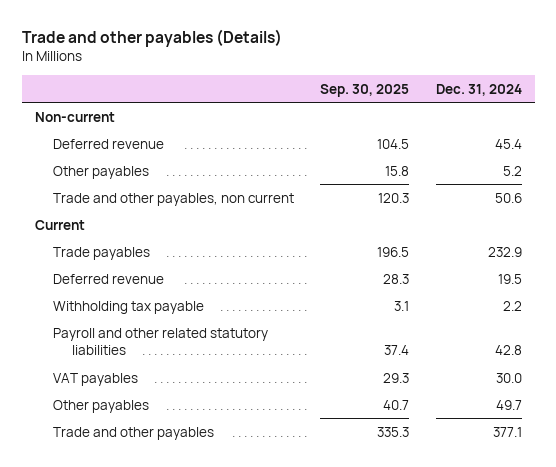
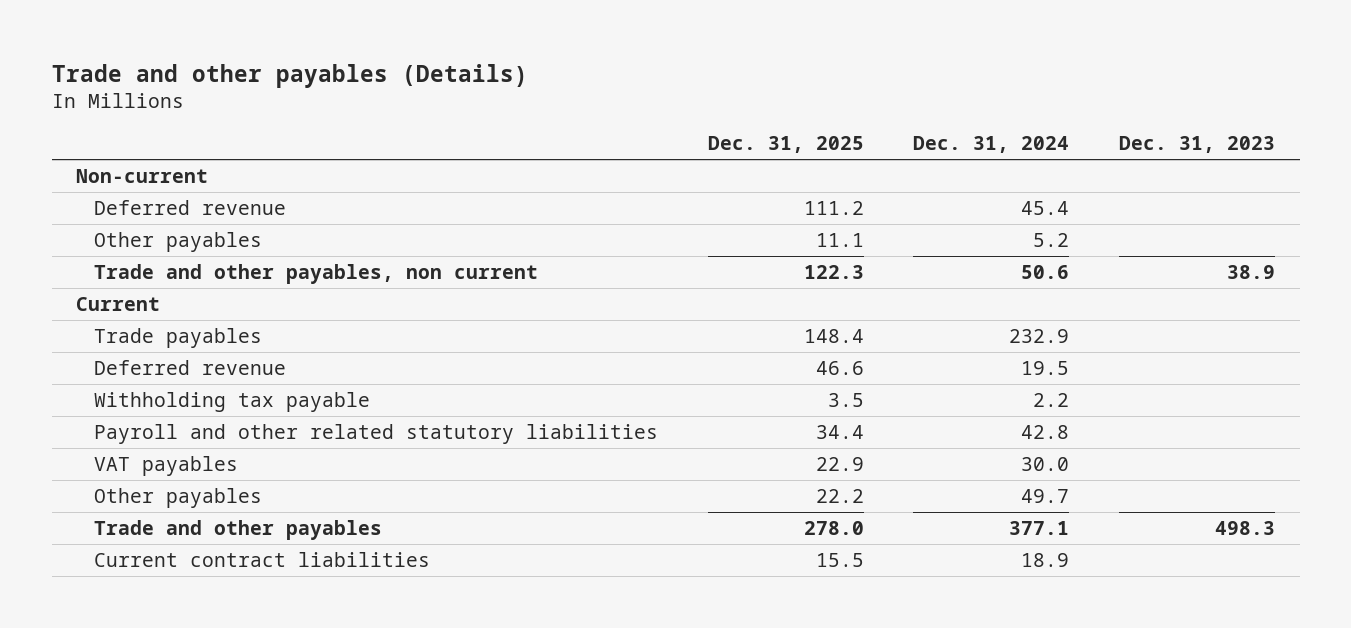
[320,83,410,97] Sep. 30, 2025 -> none
none -> [707,136,864,154] Dec. 31, 2025
none -> [1118,136,1275,154] Dec. 31, 2023
none -> [94,551,431,567] Current contract liabilities

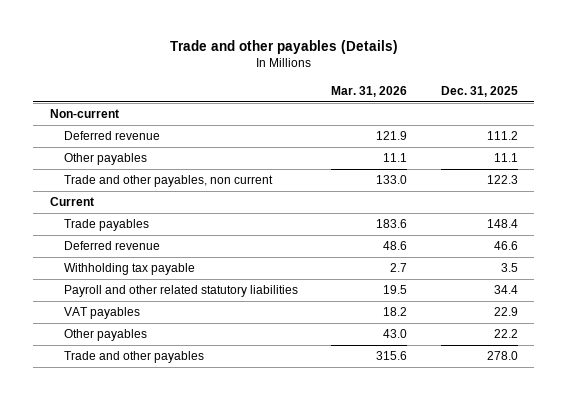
[913,136,1070,154] Dec. 31, 2024 -> none
[1118,136,1275,154] Dec. 31, 2023 -> none
none -> [331,85,408,97] Mar. 31, 2026
[94,551,431,567] Current contract liabilities -> none

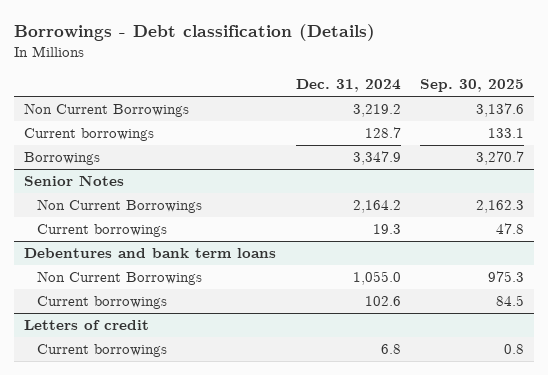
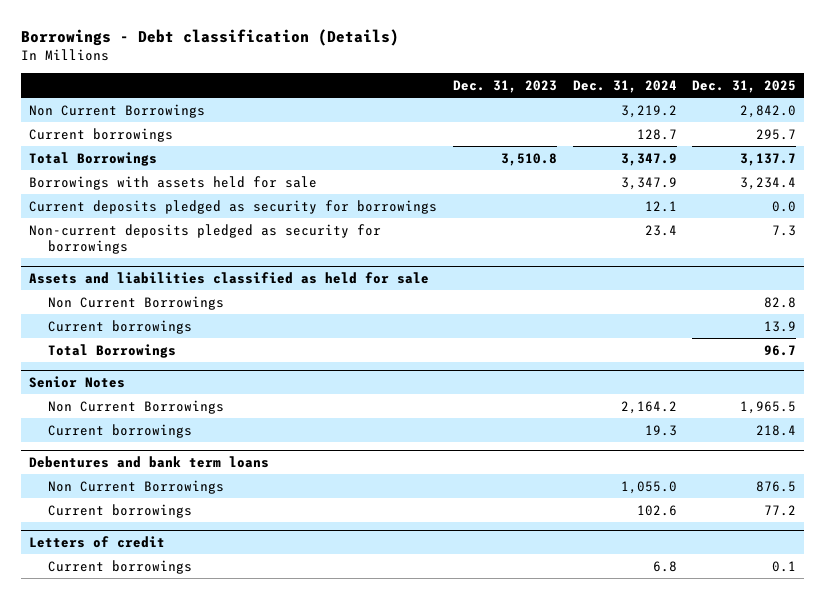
[420,78,525,92] Sep. 30, 2025 -> none
none -> [452,79,557,93] Dec. 31, 2023
none -> [692,79,797,93] Dec. 31, 2025
[23,152,100,166] Borrowings -> [29,151,158,166] Total Borrowings
none -> [29,175,318,190] Borrowings with assets held for sale
none -> [29,199,438,214] Current deposits pledged as security for borrowings
none -> [29,223,382,254] Non-current deposits pledged as security for borrowings
none -> [29,271,430,284] Assets and liabilities classified as held for sale
none -> [48,295,225,310] Non Current Borrowings
none -> [48,319,193,334] Current borrowings
none -> [48,343,177,358] Total Borrowings

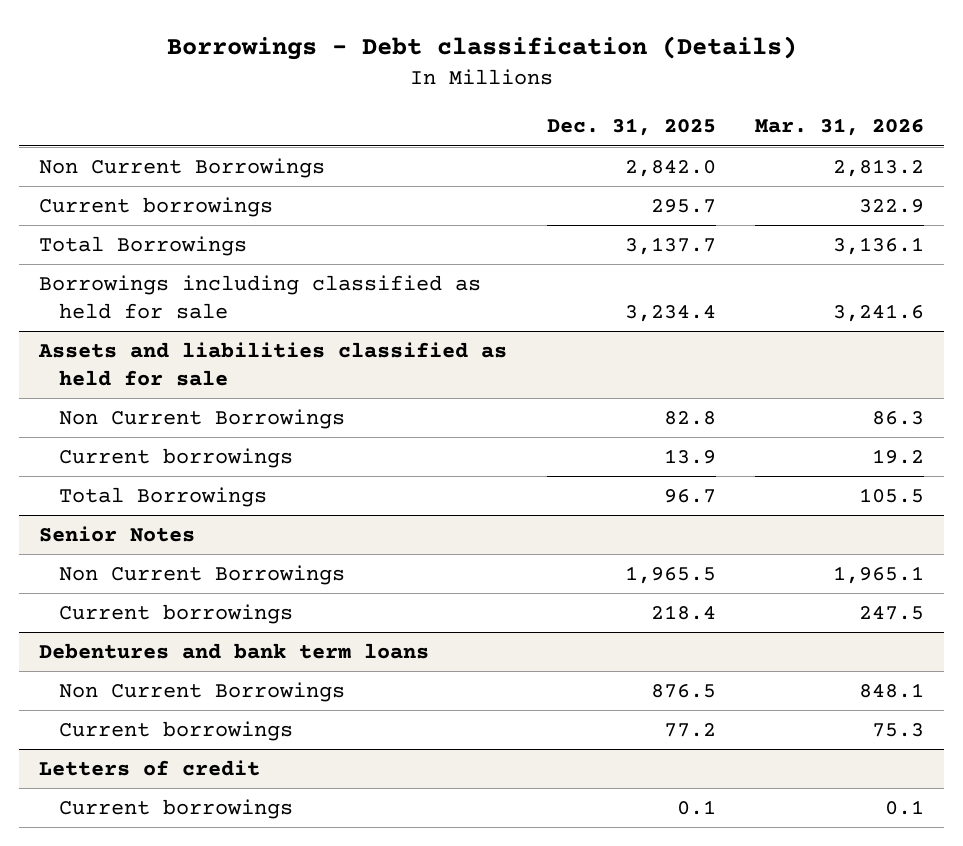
[452,79,557,93] Dec. 31, 2023 -> none
[572,79,677,93] Dec. 31, 2024 -> none
none -> [755,118,925,137] Mar. 31, 2026
[29,199,438,214] Current deposits pledged as security for borrowings -> none
[29,223,382,254] Non-current deposits pledged as security for borrowings -> none
[29,175,318,190] Borrowings with assets held for sale -> [39,275,482,319] Borrowings including classified as held for sale

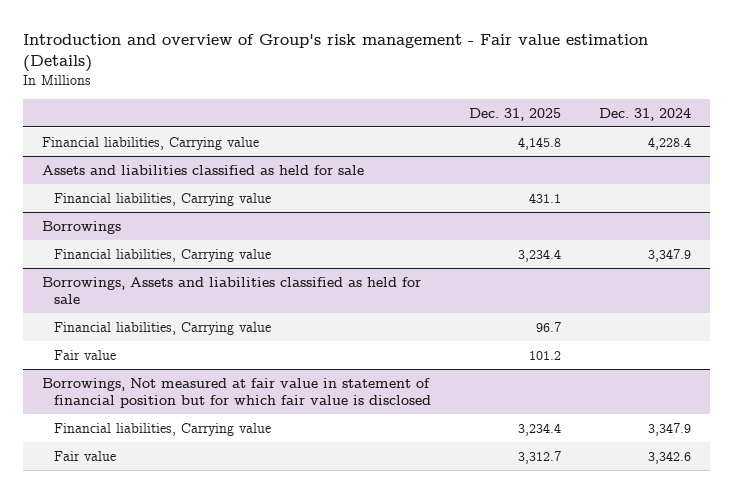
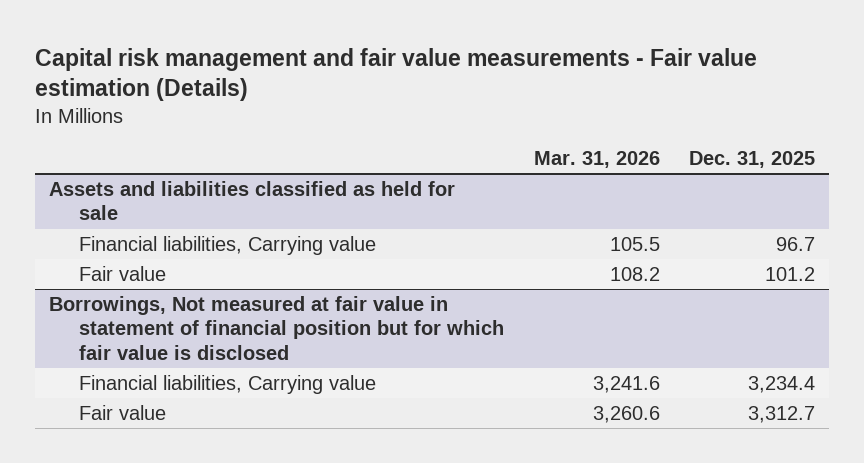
[22,33,648,73] Introduction and overview of Group's risk management - Fair value estimation (Details) -> [34,47,757,102] Capital risk management and fair value measurements - Fair value estimation (Details)
[598,107,691,121] Dec. 31, 2024 -> none
none -> [533,150,660,168] Mar. 31, 2026
[41,136,259,150] Financial liabilities, Carrying value -> none
[53,192,271,206] Financial liabilities, Carrying value -> none
[41,220,121,234] Borrowings -> none
[53,248,271,262] Financial liabilities, Carrying value -> none
[41,276,421,305] Borrowings, Assets and liabilities classified as held for sale -> none

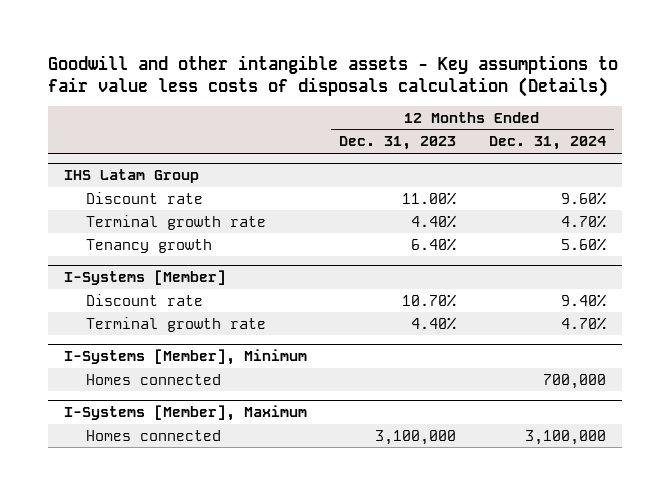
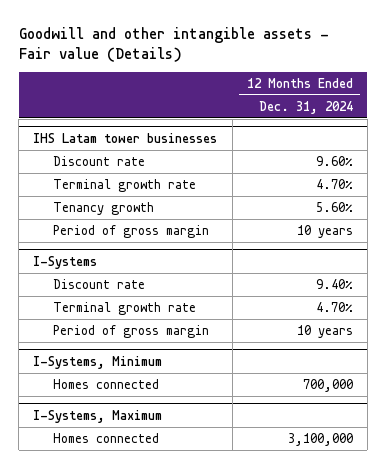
[47,54,618,98] Goodwill and other intangible assets - Key assumptions to fair value less costs of disposals calculation (Details) -> [18,26,329,62] Goodwill and other intangible assets - Fair value (Details)
[339,136,457,151] Dec. 31, 2023 -> none
[63,168,199,183] IHS Latam Group -> [33,132,218,143] IHS Latam tower businesses
none -> [52,224,209,238] Period of gross margin
[63,269,226,285] I-Systems [Member] -> [33,255,98,269] I-Systems
none -> [52,324,209,338] Period of gross margin
[63,348,307,365] I-Systems [Member], Minimum -> [33,355,163,369] I-Systems, Minimum
[63,404,307,421] I-Systems [Member], Maximum -> [33,409,163,423] I-Systems, Maximum

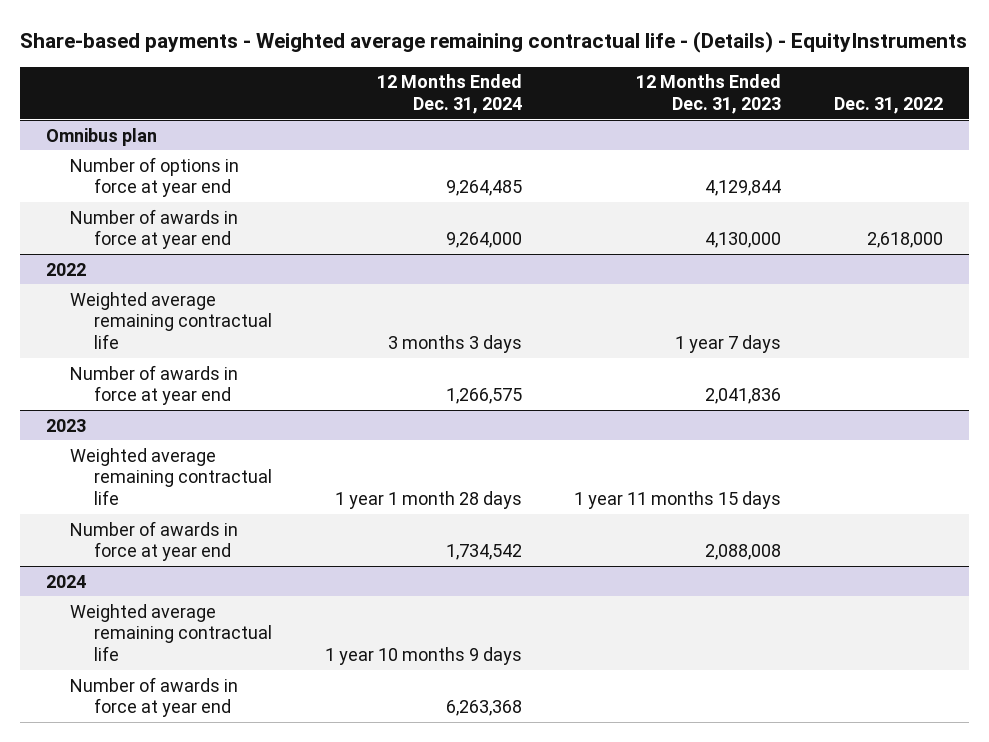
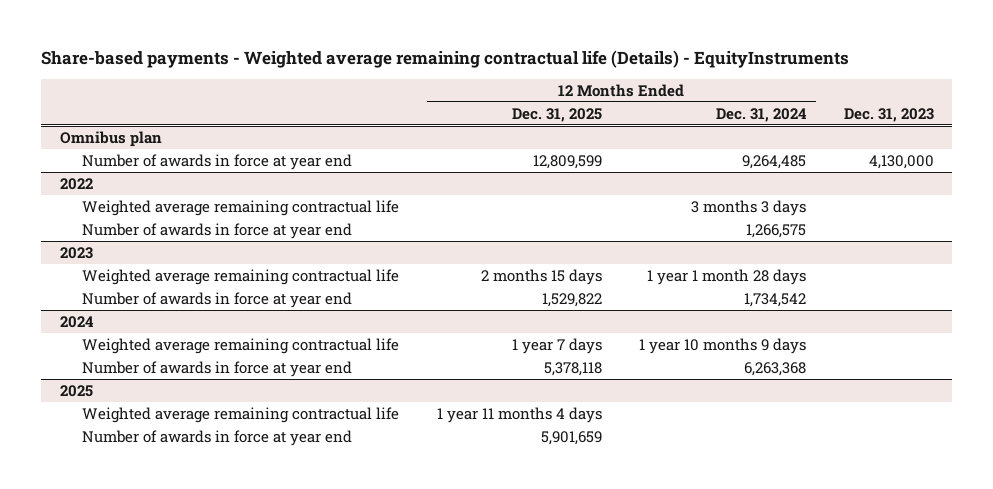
[20,31,968,54] Share-based payments - Weighted average remaining contractual life - (Details) - EquityInstruments -> [40,50,849,69] Share-based payments - Weighted average remaining contractual life (Details) - EquityInstruments
[636,74,782,114] 12 Months Ended Dec. 31, 2023 -> none
[833,96,943,114] Dec. 31, 2022 -> none
none -> [511,107,602,122] Dec. 31, 2025
none -> [843,107,934,122] Dec. 31, 2023
[70,156,240,198] Number of options in force at year end -> none
[445,232,522,249] 9,264,000 -> [742,154,807,169] 9,264,485
none -> [59,384,93,397] 2025
none -> [82,406,400,423] Weighted average remaining contractual life
none -> [82,429,353,446] Number of awards in force at year end

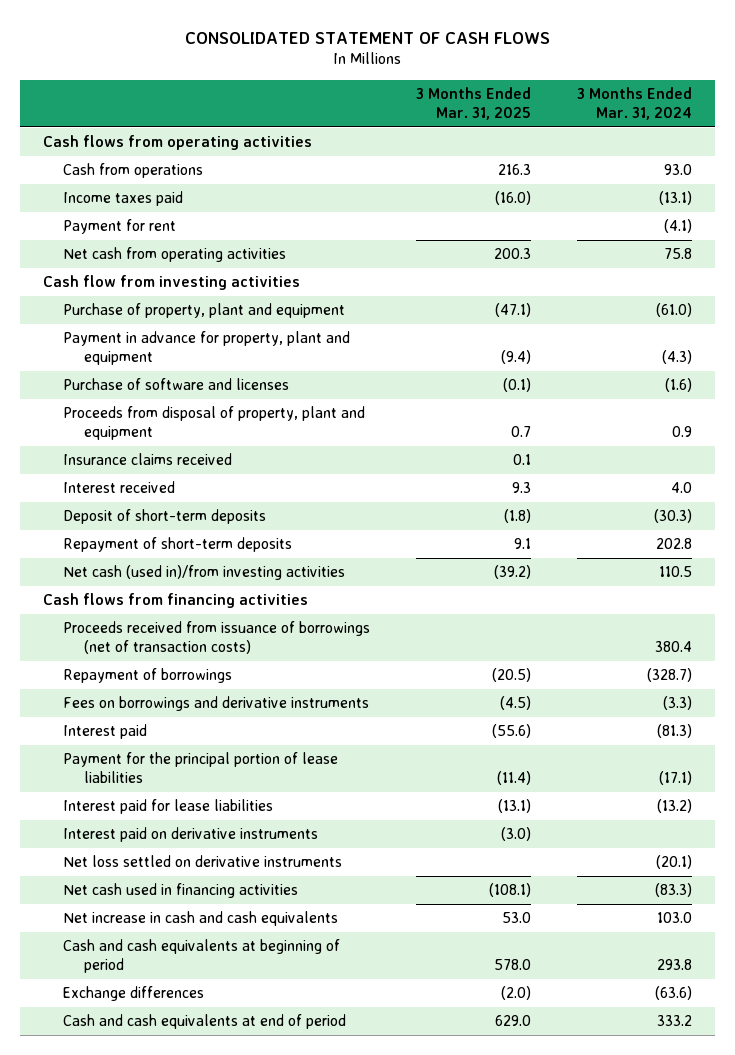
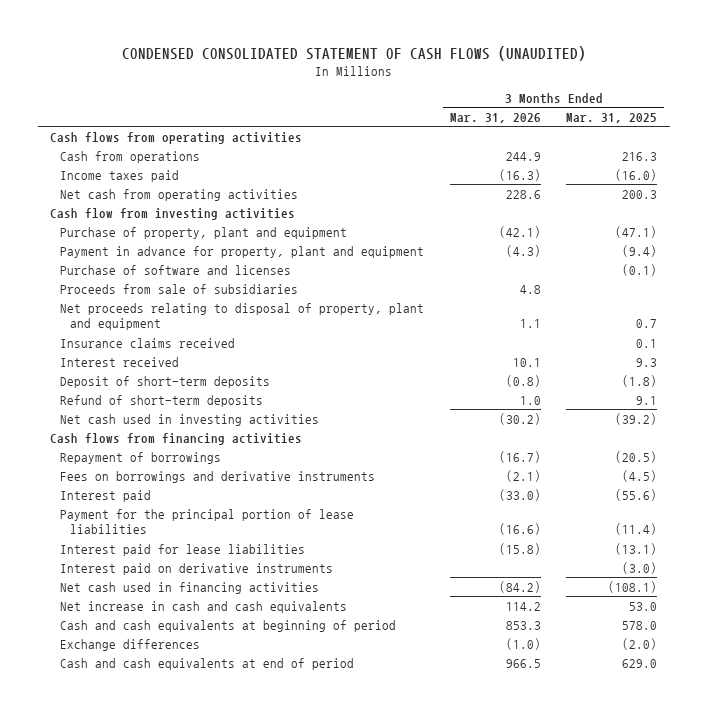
[185,31,551,44] CONSOLIDATED STATEMENT OF CASH FLOWS -> [121,45,586,61] CONDENSED CONSOLIDATED STATEMENT OF CASH FLOWS (UNAUDITED)
[576,87,692,120] 3 Months Ended Mar. 31, 2024 -> none
none -> [449,112,541,123] Mar. 31, 2026
[63,219,177,235] Payment for rent -> none
none -> [60,283,299,294] Proceeds from sale of subsidiaries
[63,406,366,441] Proceeds from disposal of property, plant and equipment -> [60,302,425,331] Net proceeds relating to disposal of property, plant and equipment
[63,537,293,553] Repayment of short-term deposits -> [60,394,264,407] Refund of short-term deposits
[63,565,346,581] Net cash (used in)/from investing activities -> [60,413,320,426] Net cash used in investing activities
[63,621,371,655] Proceeds received from issuance of borrowings (net of transaction costs) -> none
[63,855,343,868] Net loss settled on derivative instruments -> none

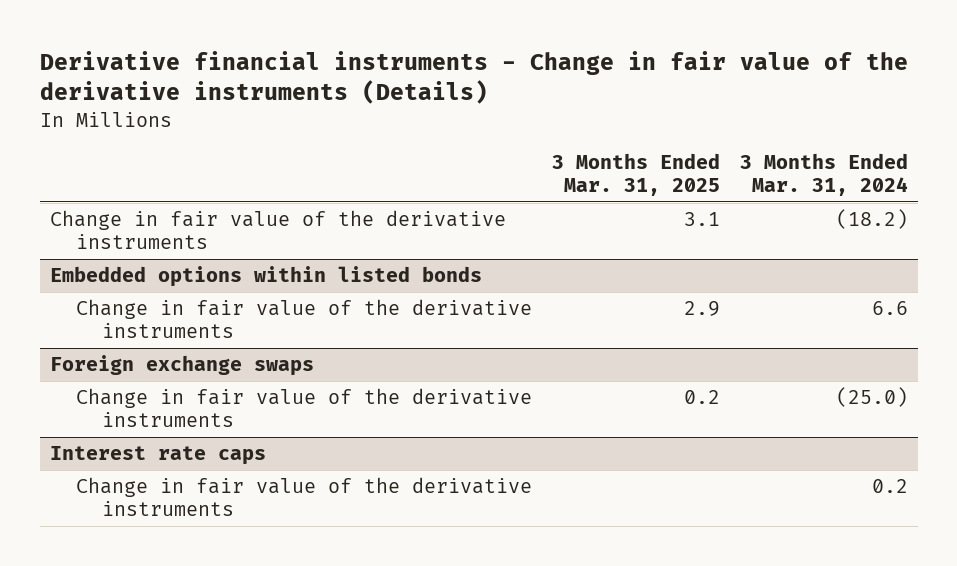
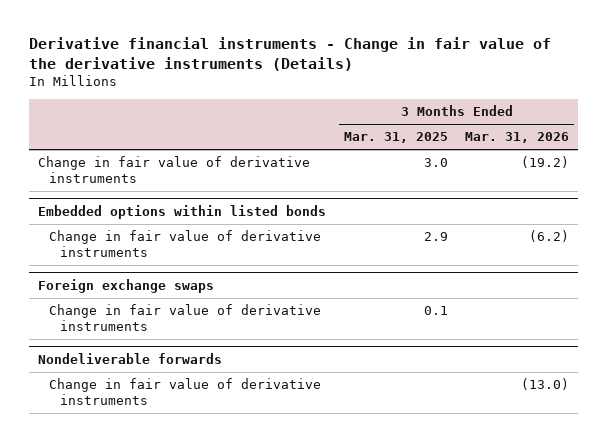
[739,153,908,197] 3 Months Ended Mar. 31, 2024 -> none
none -> [465,132,570,144] Mar. 31, 2026
[49,210,506,250] Change in fair value of the derivative instruments -> [37,156,310,184] Change in fair value of derivative instruments
[683,212,720,227] 3.1 -> [423,158,448,168] 3.0
[75,299,532,339] Change in fair value of the derivative instruments -> [48,230,321,258] Change in fair value of derivative instruments
[49,446,266,466] Interest rate caps -> none
[75,388,532,428] Change in fair value of the derivative instruments -> [48,304,321,332] Change in fair value of derivative instruments
[683,390,720,405] 0.2 -> [423,306,448,316] 0.1
none -> [37,353,222,365] Nondeliverable forwards
[75,477,532,517] Change in fair value of the derivative instruments -> [48,378,321,406] Change in fair value of derivative instruments

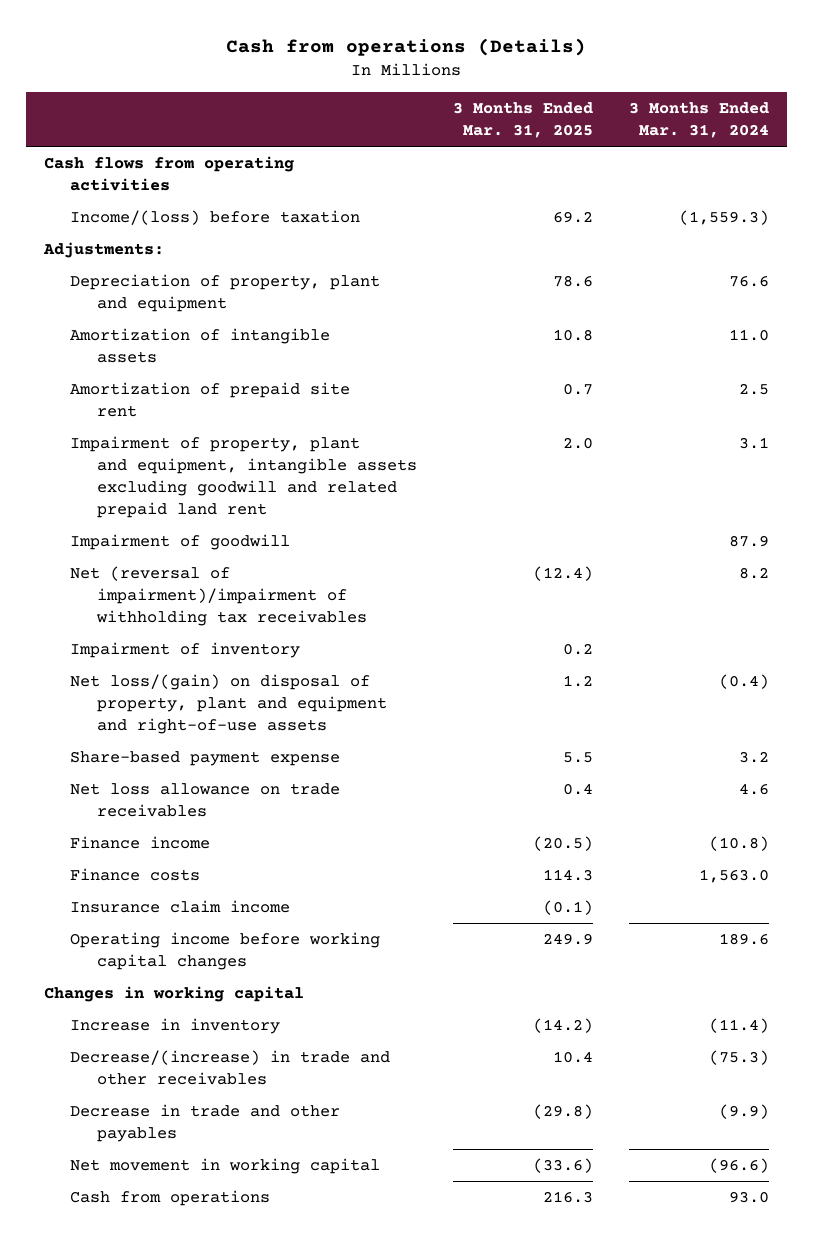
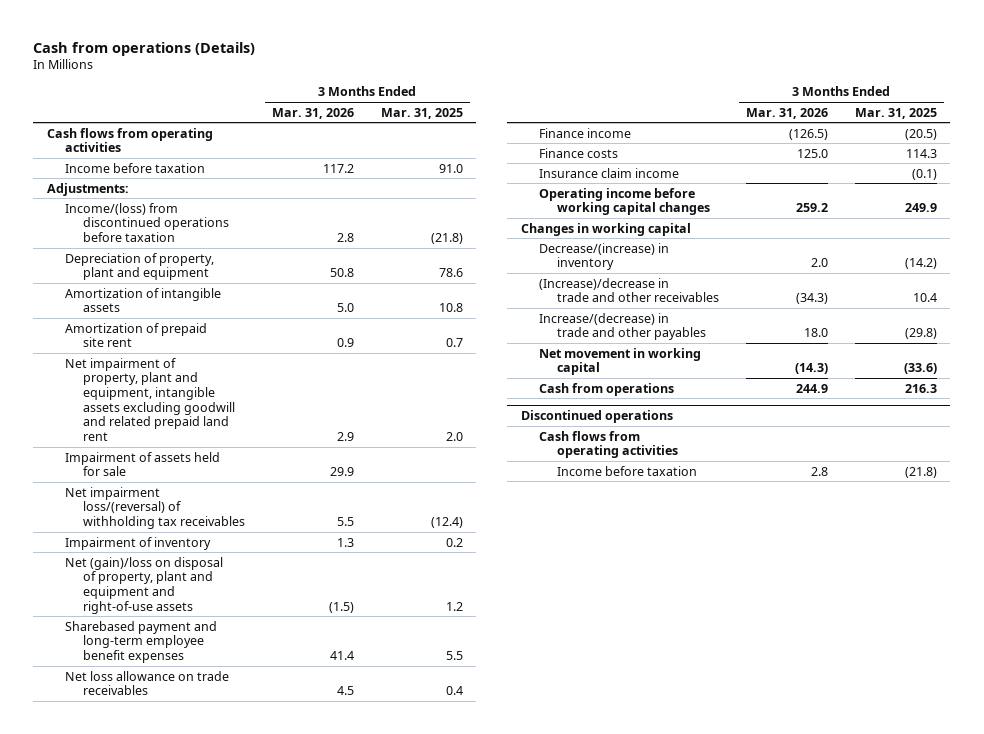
[629,102,770,139] 3 Months Ended Mar. 31, 2024 -> none
none -> [271,107,354,119] Mar. 31, 2026
[70,209,361,225] Income/(loss) before taxation -> [64,162,205,173] Income before taxation
[552,210,593,223] 69.2 -> [438,163,463,173] 91.0
none -> [64,202,229,243] Income/(loss) from discontinued operations before taxation
[70,533,291,550] Impairment of goodwill -> none
[70,435,417,518] Impairment of property, plant and equipment, intangible assets excluding goodwill and related prepaid land rent -> [64,357,235,442] Net impairment of property, plant and equipment, intangible assets excluding goodwill and related prepaid land rent
none -> [64,451,220,477] Impairment of assets held for sale
[70,565,367,626] Net (reversal of impairment)/impairment of withholding tax receivables -> [64,486,245,530] Net impairment loss/(reversal) of withholding tax receivables
[70,750,341,766] Share-based payment expense -> none
[70,673,387,734] Net loss/(gain) on disposal of property, plant and equipment and right-of-use assets -> [64,556,223,614] Net (gain)/loss on disposal of property, plant and equipment and right-of-use assets
none -> [64,620,217,664] Sharebased payment and long-term employee benefit expenses
[70,1017,281,1034] Increase in inventory -> [538,242,669,271] Decrease/(increase) in inventory
[70,1049,391,1085] Decrease/(increase) in trade and other receivables -> [538,277,719,303] (Increase)/decrease in trade and other receivables
[70,1103,341,1142] Decrease in trade and other payables -> [538,312,706,341] Increase/(decrease) in trade and other payables
none -> [520,409,673,423] Discontinued operations
none -> [538,430,678,459] Cash flows from operating activities
none -> [556,465,697,476] Income before taxation

